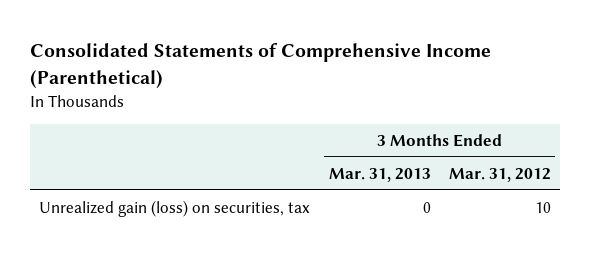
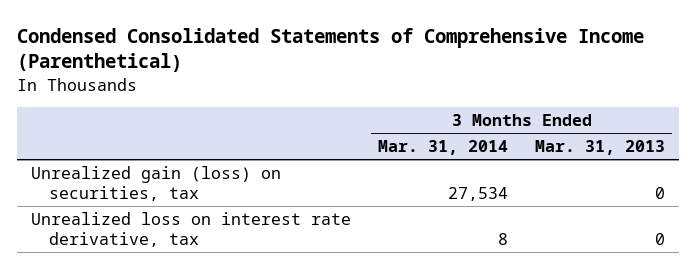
[30,43,492,88] Consolidated Statements of Comprehensive Income (Parenthetical) -> [17,27,645,73] Condensed Consolidated Statements of Comprehensive Income (Parenthetical)
[448,168,551,183] Mar. 31, 2012 -> none
none -> [378,140,509,156] Mar. 31, 2014
none -> [30,211,351,248] Unrealized loss on interest rate derivative, tax

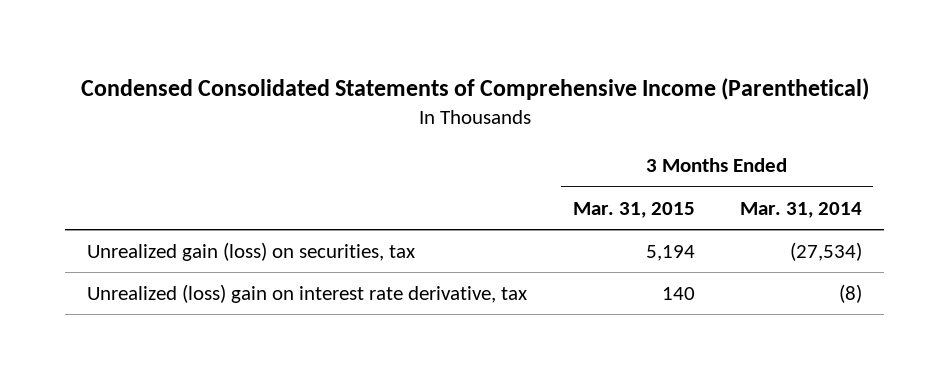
[535,140,666,156] Mar. 31, 2013 -> none
none -> [572,201,695,218] Mar. 31, 2015
[448,187,509,202] 27,534 -> [789,241,862,261] (27,534)
[30,211,351,248] Unrealized loss on interest rate derivative, tax -> [87,283,528,303] Unrealized (loss) gain on interest rate derivative, tax
[498,233,509,246] 8 -> [838,283,862,303] (8)

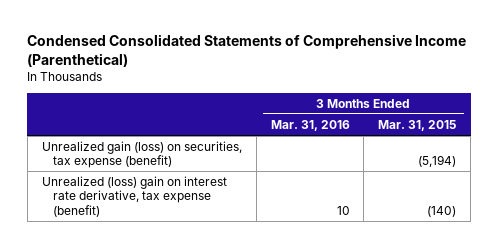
[739,201,862,218] Mar. 31, 2014 -> none
none -> [270,119,350,131] Mar. 31, 2016
[87,241,416,261] Unrealized gain (loss) on securities, tax -> [41,140,242,169] Unrealized gain (loss) on securities, tax expense (benefit)
[645,244,695,261] 5,194 -> [418,155,457,168] (5,194)
[87,283,528,303] Unrealized (loss) gain on interest rate derivative, tax -> [41,175,227,217] Unrealized (loss) gain on interest rate derivative, tax expense (benefit)
[661,286,695,300] 140 -> [427,205,457,217] (140)

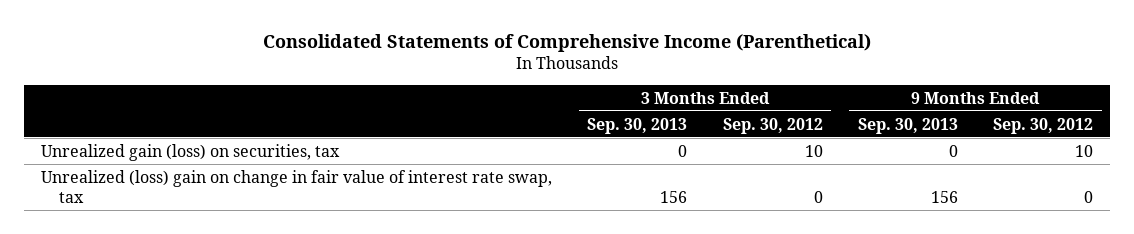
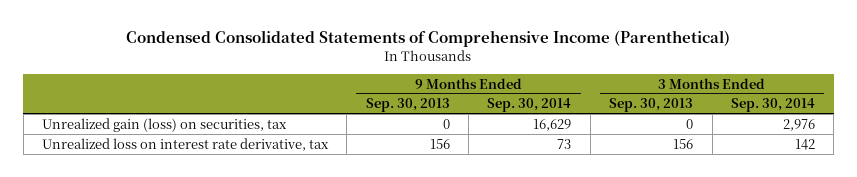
[263,34,872,53] Consolidated Statements of Comprehensive Income (Parenthetical) -> [126,30,731,48] Condensed Consolidated Statements of Comprehensive Income (Parenthetical)
[722,117,823,134] Sep. 30, 2012 -> none
[992,117,1093,134] Sep. 30, 2012 -> none
none -> [487,98,572,113] Sep. 30, 2014
none -> [730,98,815,113] Sep. 30, 2014
[41,169,553,203] Unrealized (loss) gain on change in fair value of interest rate swap, tax -> [42,137,330,151] Unrealized loss on interest rate derivative, tax

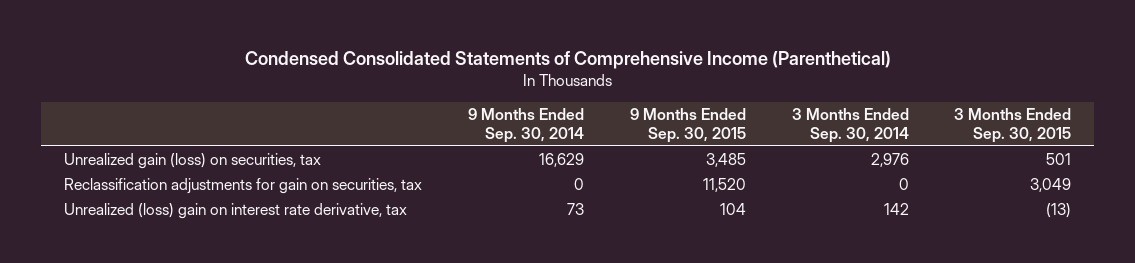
[365,98,450,113] Sep. 30, 2013 -> none
[609,98,694,113] Sep. 30, 2013 -> none
none -> [629,107,746,144] 9 Months Ended Sep. 30, 2015
none -> [954,107,1072,144] 3 Months Ended Sep. 30, 2015
none -> [63,178,422,195] Reclassification adjustments for gain on securities, tax
[42,137,330,151] Unrealized loss on interest rate derivative, tax -> [63,203,407,220] Unrealized (loss) gain on interest rate derivative, tax

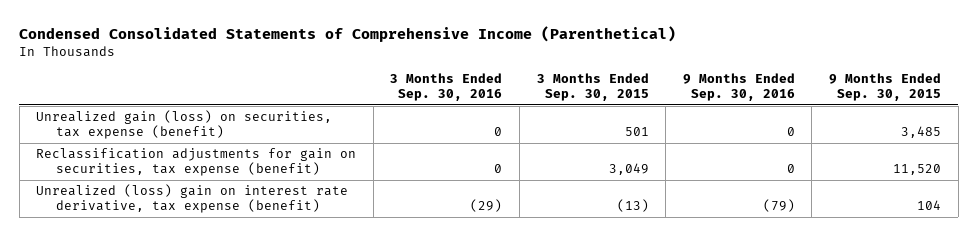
[467,107,584,144] 9 Months Ended Sep. 30, 2014 -> none
[791,107,909,144] 3 Months Ended Sep. 30, 2014 -> none
none -> [390,73,503,102] 3 Months Ended Sep. 30, 2016
none -> [682,73,795,102] 9 Months Ended Sep. 30, 2016
[63,153,321,170] Unrealized gain (loss) on securities, tax -> [36,110,333,140] Unrealized gain (loss) on securities, tax expense (benefit)
[63,178,422,195] Reclassification adjustments for gain on securities, tax -> [36,148,357,177] Reclassification adjustments for gain on securities, tax expense (benefit)
[63,203,407,220] Unrealized (loss) gain on interest rate derivative, tax -> [36,184,349,214] Unrealized (loss) gain on interest rate derivative, tax expense (benefit)

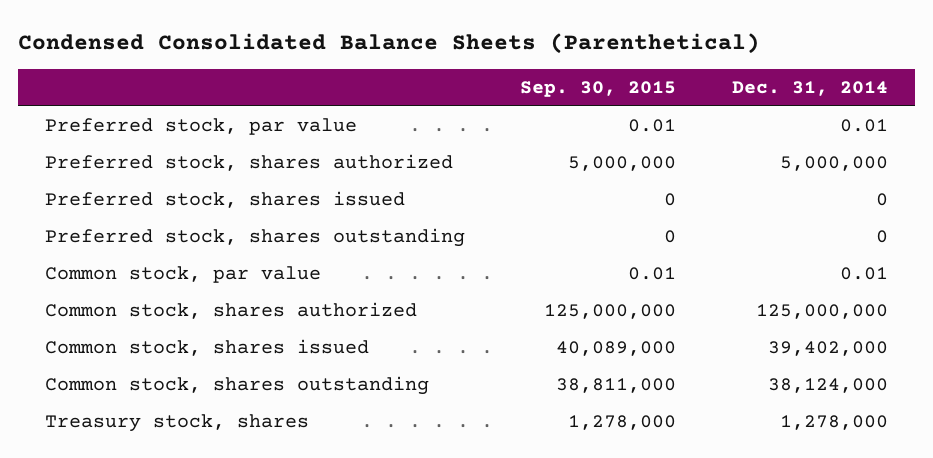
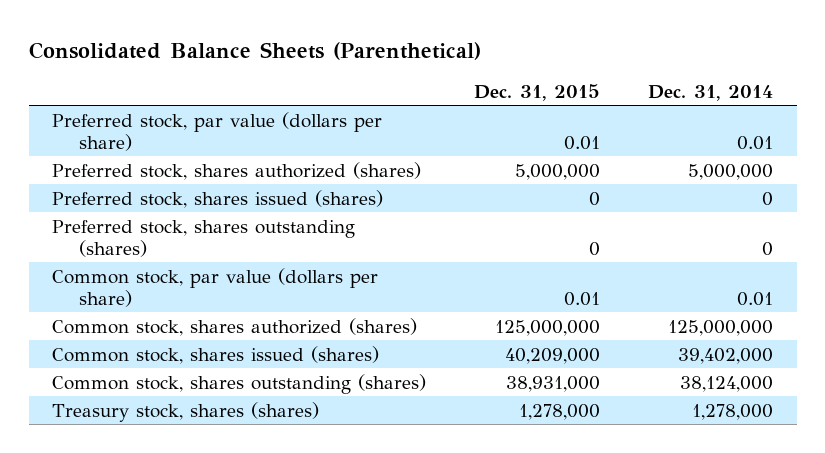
[17,32,760,54] Condensed Consolidated Balance Sheets (Parenthetical) -> [28,42,481,61] Consolidated Balance Sheets (Parenthetical)
[520,81,677,98] Sep. 30, 2015 -> none
none -> [474,83,601,101] Dec. 31, 2015
[45,118,358,136] Preferred stock, par value -> [52,111,383,151] Preferred stock, par value (dollars per share)
[45,154,454,172] Preferred stock, shares authorized -> [52,161,422,180] Preferred stock, shares authorized (shares)
[45,191,406,209] Preferred stock, shares issued -> [52,189,384,208] Preferred stock, shares issued (shares)
[45,228,466,248] Preferred stock, shares outstanding -> [52,219,356,257] Preferred stock, shares outstanding (shares)
[45,266,322,284] Common stock, par value -> [52,267,379,307] Common stock, par value (dollars per share)
[45,302,418,320] Common stock, shares authorized -> [52,317,418,336] Common stock, shares authorized (shares)
[45,339,370,357] Common stock, shares issued -> [52,345,380,364] Common stock, shares issued (shares)
[45,376,430,396] Common stock, shares outstanding -> [52,373,427,394] Common stock, shares outstanding (shares)
[45,414,310,433] Treasury stock, shares -> [52,401,320,422] Treasury stock, shares (shares)

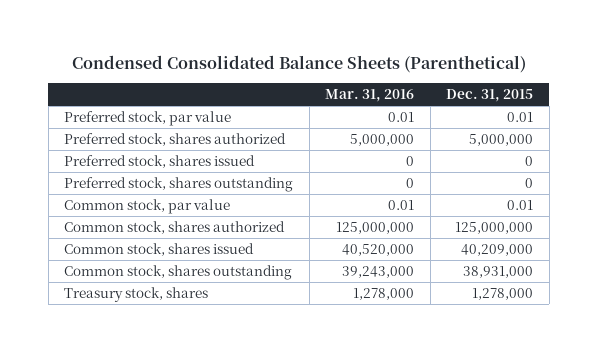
[28,42,481,61] Consolidated Balance Sheets (Parenthetical) -> [71,55,526,74] Condensed Consolidated Balance Sheets (Parenthetical)
[647,84,773,101] Dec. 31, 2014 -> none
none -> [325,89,415,103] Mar. 31, 2016
[52,111,383,151] Preferred stock, par value (dollars per share) -> [64,111,232,127] Preferred stock, par value
[52,161,422,180] Preferred stock, shares authorized (shares) -> [64,133,287,147] Preferred stock, shares authorized
[52,189,384,208] Preferred stock, shares issued (shares) -> [64,155,256,169] Preferred stock, shares issued
[52,219,356,257] Preferred stock, shares outstanding (shares) -> [64,177,294,193] Preferred stock, shares outstanding
[52,267,379,307] Common stock, par value (dollars per share) -> [64,199,231,215] Common stock, par value
[52,317,418,336] Common stock, shares authorized (shares) -> [64,221,286,235] Common stock, shares authorized
[52,345,380,364] Common stock, shares issued (shares) -> [64,243,255,257] Common stock, shares issued
[52,373,427,394] Common stock, shares outstanding (shares) -> [64,265,293,281] Common stock, shares outstanding
[52,401,320,422] Treasury stock, shares (shares) -> [64,287,209,303] Treasury stock, shares

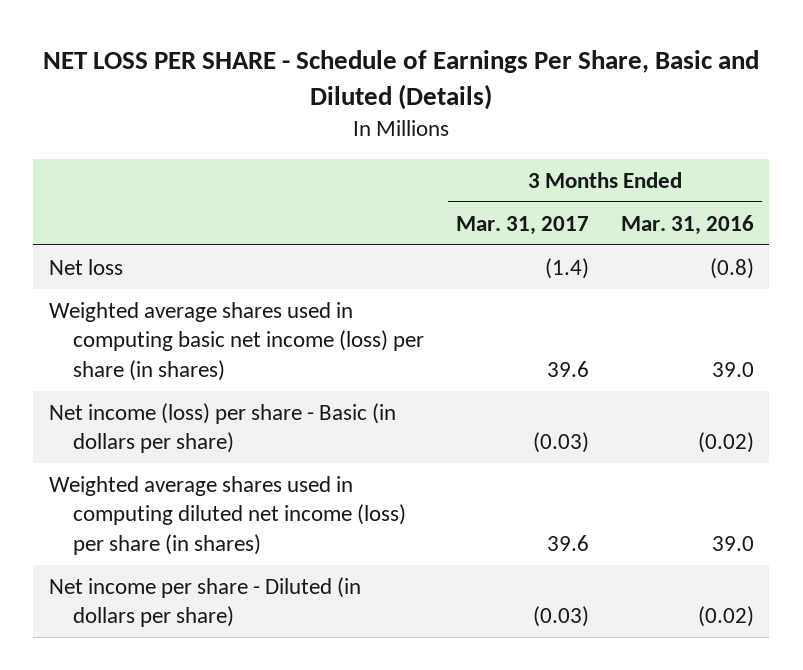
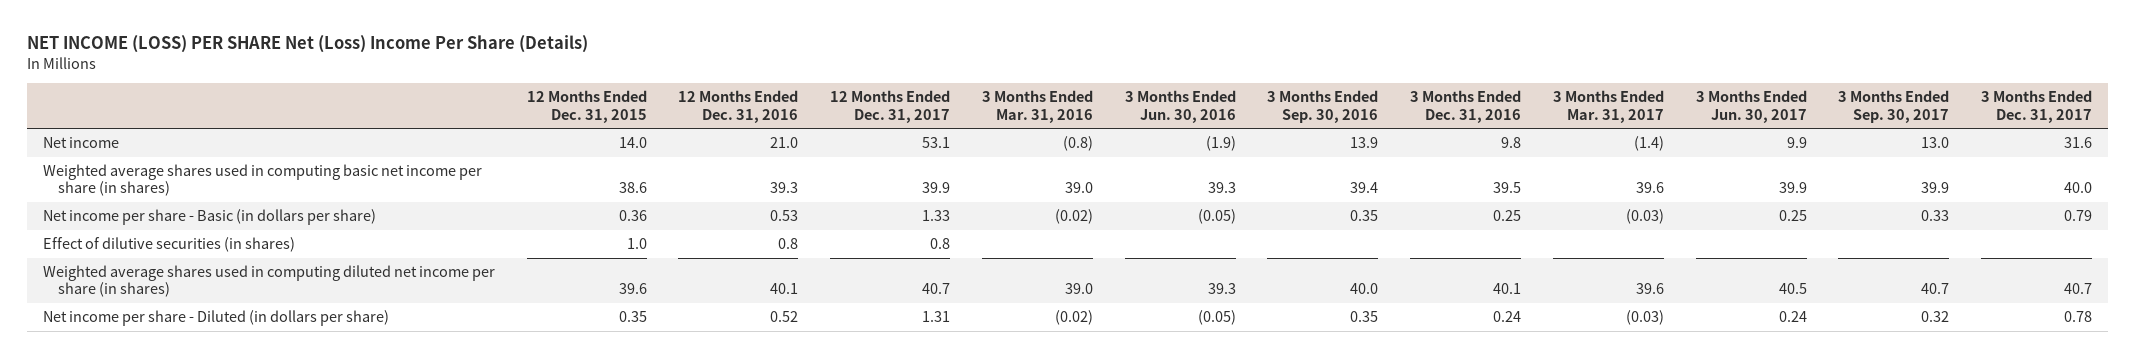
[43,49,760,110] NET LOSS PER SHARE - Schedule of Earnings Per Share, Basic and Diluted (Details) -> [27,35,589,54] NET INCOME (LOSS) PER SHARE Net (Loss) Income Per Share (Details)
none -> [526,90,647,123] 12 Months Ended Dec. 31, 2015
none -> [678,90,799,123] 12 Months Ended Dec. 31, 2016
none -> [830,90,951,123] 12 Months Ended Dec. 31, 2017
none -> [1124,90,1236,123] 3 Months Ended Jun. 30, 2016
none -> [1267,90,1379,123] 3 Months Ended Sep. 30, 2016
none -> [1410,90,1522,123] 3 Months Ended Dec. 31, 2016
none -> [1695,90,1807,123] 3 Months Ended Jun. 30, 2017
none -> [1838,90,1950,123] 3 Months Ended Sep. 30, 2017
none -> [1981,90,2093,123] 3 Months Ended Dec. 31, 2017
[48,258,123,275] Net loss -> [42,137,119,149] Net income
[48,301,425,381] Weighted average shares used in computing basic net income (loss) per share (in shares) -> [42,164,482,197] Weighted average shares used in computing basic net income per share (in shares)
[48,402,396,454] Net income (loss) per share - Basic (in dollars per share) -> [42,209,376,226] Net income per share - Basic (in dollars per share)
none -> [42,237,295,253] Effect of dilutive securities (in shares)
[48,475,407,555] Weighted average shares used in computing diluted net income (loss) per share (in shares) -> [42,265,495,298] Weighted average shares used in computing diluted net income per share (in shares)

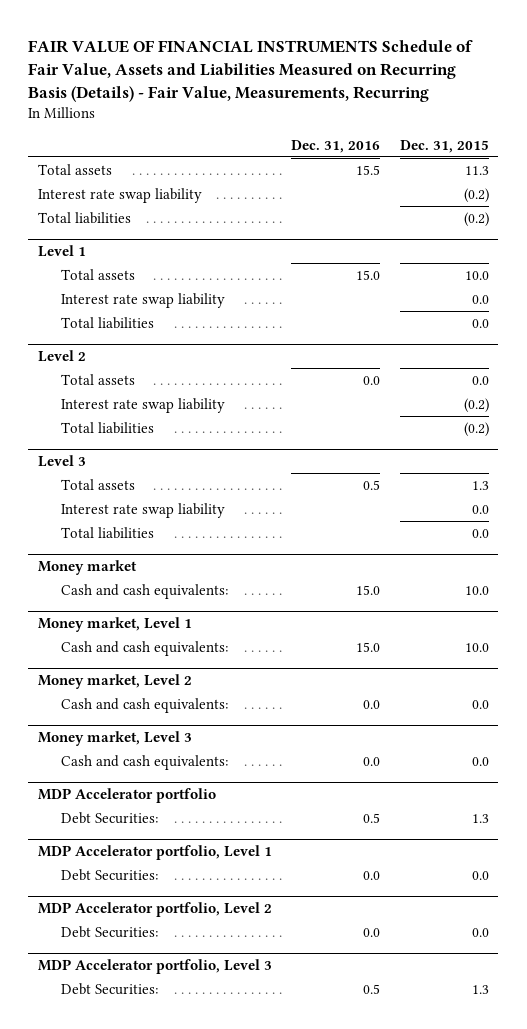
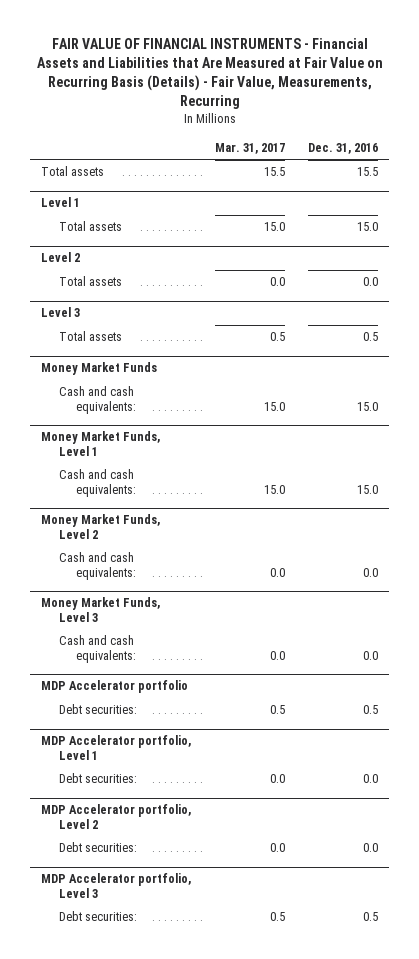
[28,39,474,102] FAIR VALUE OF FINANCIAL INSTRUMENTS Schedule of Fair Value, Assets and Liabilities Measured on Recurring Basis (Details) - Fair Value, Measurements, Recurring -> [36,38,383,110] FAIR VALUE OF FINANCIAL INSTRUMENTS - Financial Assets and Liabilities that Are Measured at Fair Value on Recurring Basis (Details) - Fair Value, Measurements, Recurring
[399,139,489,153] Dec. 31, 2015 -> none
none -> [214,142,285,154] Mar. 31, 2017
[38,187,203,203] Interest rate swap liability -> none
[38,211,132,224] Total liabilities -> none
[60,292,225,308] Interest rate swap liability -> none
[60,316,154,329] Total liabilities -> none
[60,397,225,413] Interest rate swap liability -> none
[60,421,154,434] Total liabilities -> none
[60,502,225,518] Interest rate swap liability -> none
[60,526,154,539] Total liabilities -> none
[38,560,138,576] Money market -> [41,362,158,376] Money Market Funds
[38,617,193,633] Money market, Level 1 -> [41,431,161,457] Money Market Funds, Level 1
[38,674,193,690] Money market, Level 2 -> [41,514,161,540] Money Market Funds, Level 2
[38,731,193,747] Money market, Level 3 -> [41,597,161,623] Money Market Funds, Level 3
[60,811,159,824] Debt Securities: -> [58,704,137,715] Debt securities:
[60,868,159,881] Debt Securities: -> [58,773,137,784] Debt securities:
[60,925,159,938] Debt Securities: -> [58,842,137,853] Debt securities:
[60,982,159,995] Debt Securities: -> [58,911,137,922] Debt securities:

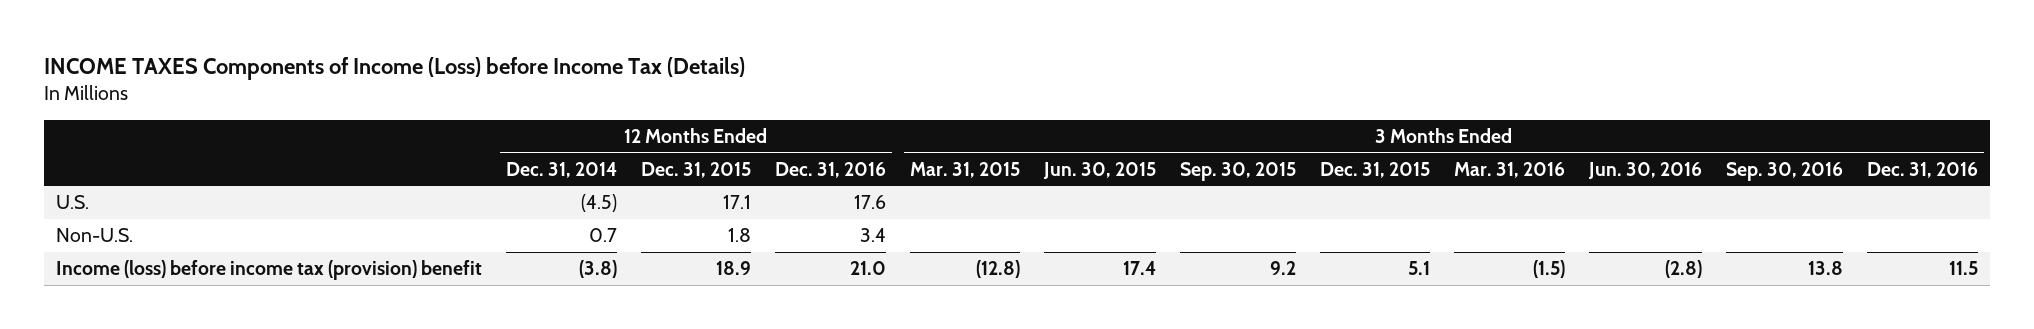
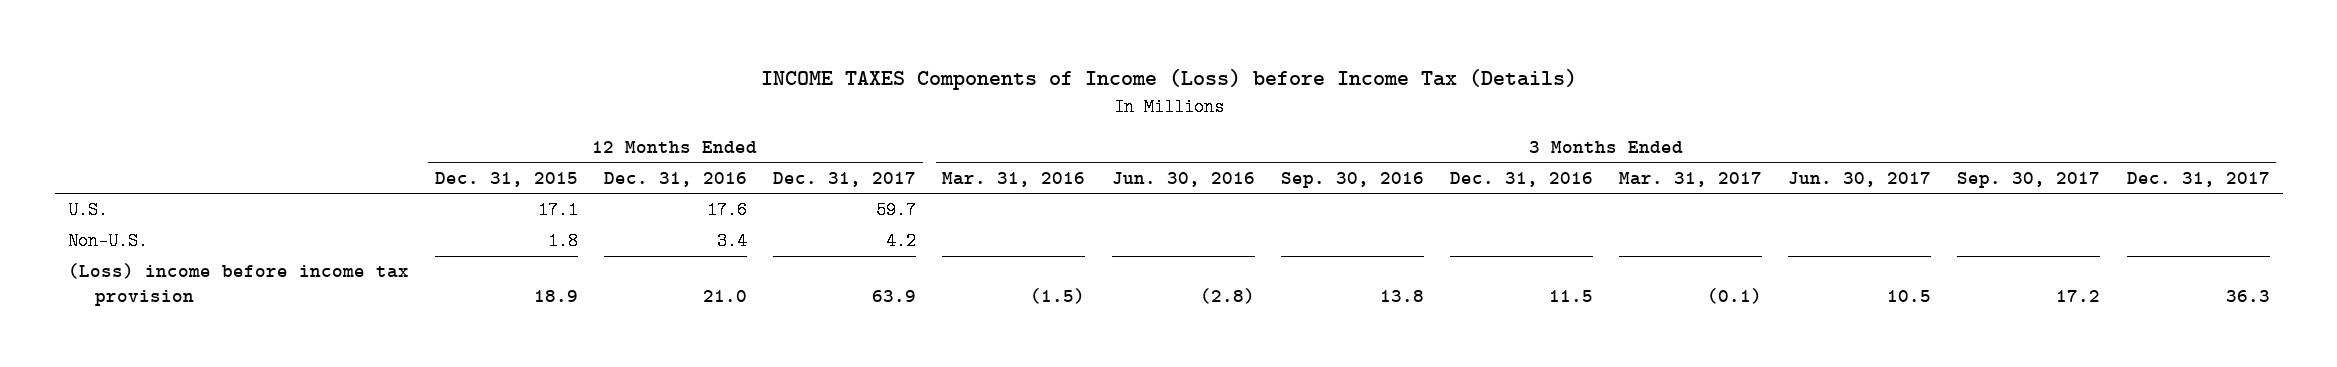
[506,161,618,178] Dec. 31, 2014 -> none
[910,161,1021,178] Mar. 31, 2015 -> none
[1042,161,1156,179] Jun. 30, 2015 -> none
[1179,161,1296,181] Sep. 30, 2015 -> none
[1319,161,1430,178] Dec. 31, 2015 -> none
none -> [773,171,917,187] Dec. 31, 2017
none -> [1619,171,1763,187] Mar. 31, 2017
none -> [1788,171,1932,187] Jun. 30, 2017
none -> [1957,171,2101,188] Sep. 30, 2017
none -> [2126,171,2270,187] Dec. 31, 2017
[56,260,483,281] Income (loss) before income tax (provision) benefit -> [67,263,409,307] (Loss) income before income tax provision

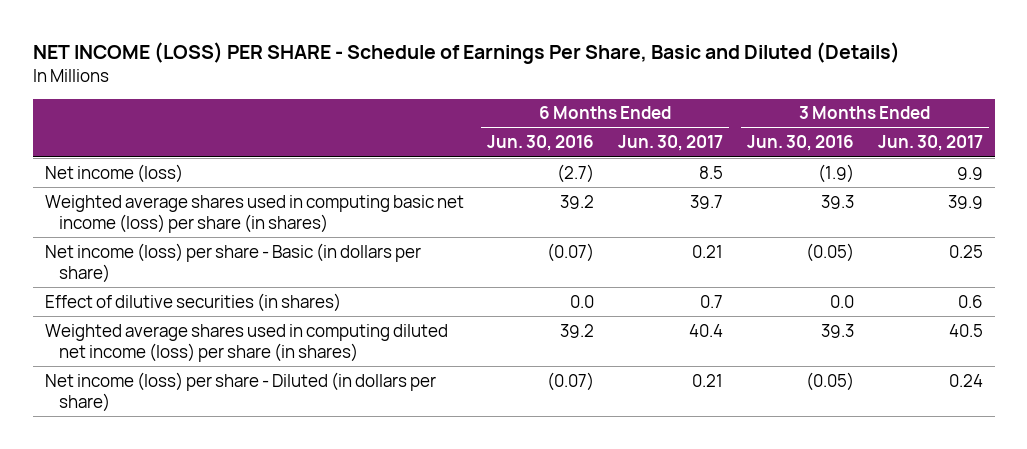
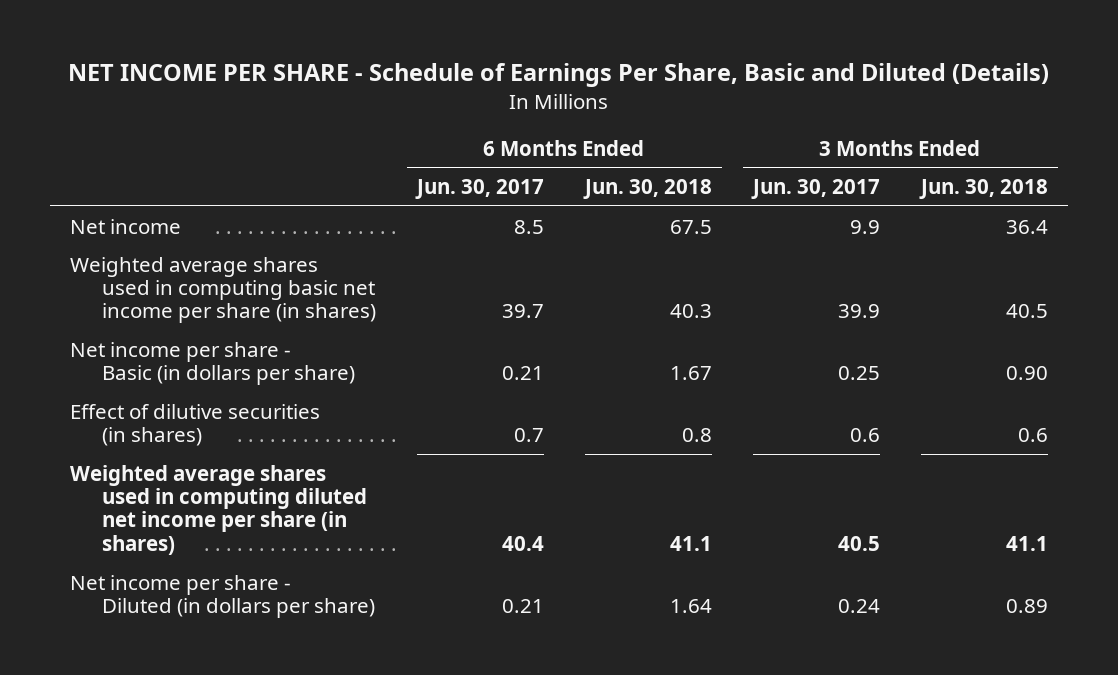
[32,41,900,64] NET INCOME (LOSS) PER SHARE - Schedule of Earnings Per Share, Basic and Diluted (Details) -> [67,63,1049,88] NET INCOME PER SHARE - Schedule of Earnings Per Share, Basic and Diluted (Details)
[487,135,595,152] Jun. 30, 2016 -> none
[747,135,855,152] Jun. 30, 2016 -> none
none -> [582,179,712,200] Jun. 30, 2018
none -> [918,179,1048,200] Jun. 30, 2018
[44,163,183,183] Net income (loss) -> [70,218,182,234] Net income
[44,194,464,233] Weighted average shares used in computing basic net income (loss) per share (in shares) -> [70,256,377,324] Weighted average shares used in computing basic net income per share (in shares)
[44,242,421,283] Net income (loss) per share - Basic (in dollars per share) -> [70,341,356,386] Net income per share - Basic (in dollars per share)
[44,323,448,362] Weighted average shares used in computing diluted net income (loss) per share (in shares) -> [70,464,368,555] Weighted average shares used in computing diluted net income per share (in shares)
[44,371,436,412] Net income (loss) per share - Diluted (in dollars per share) -> [70,574,376,619] Net income per share - Diluted (in dollars per share)

